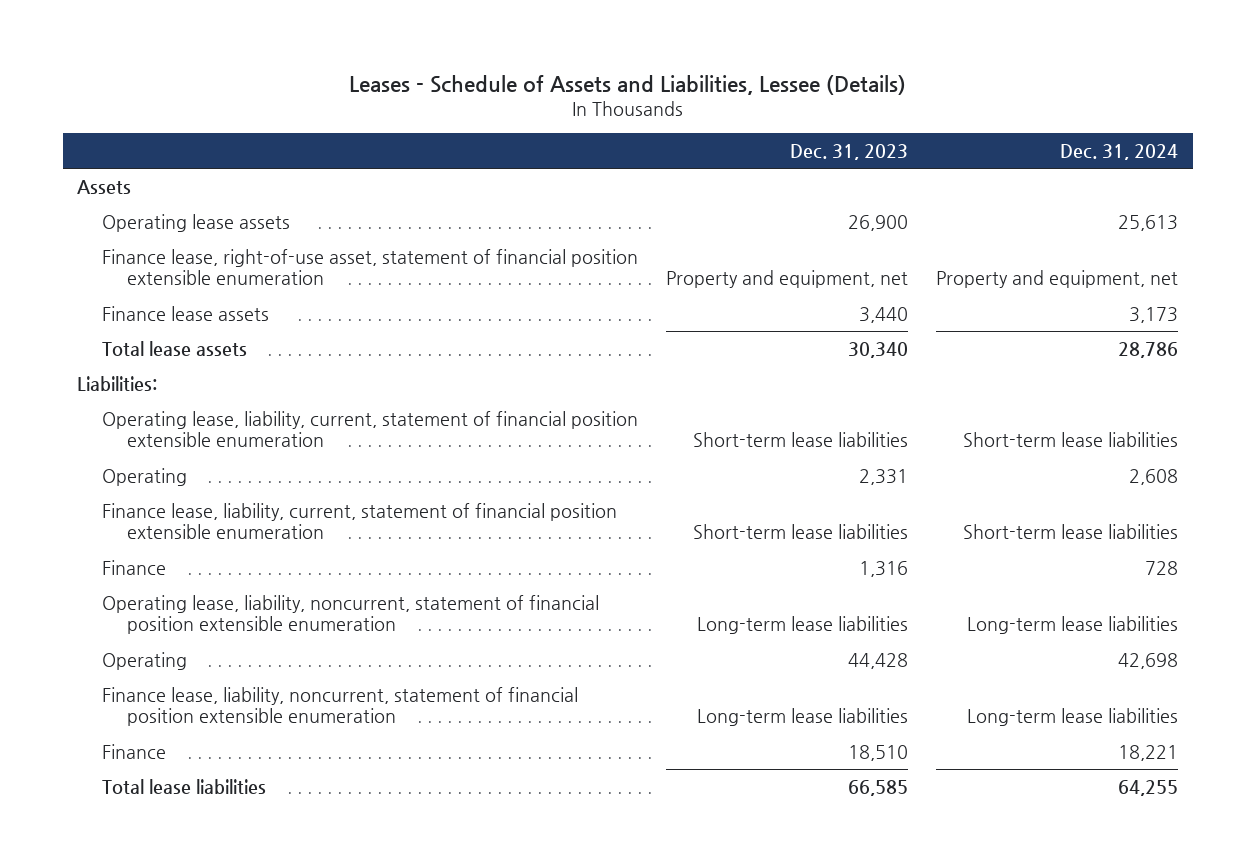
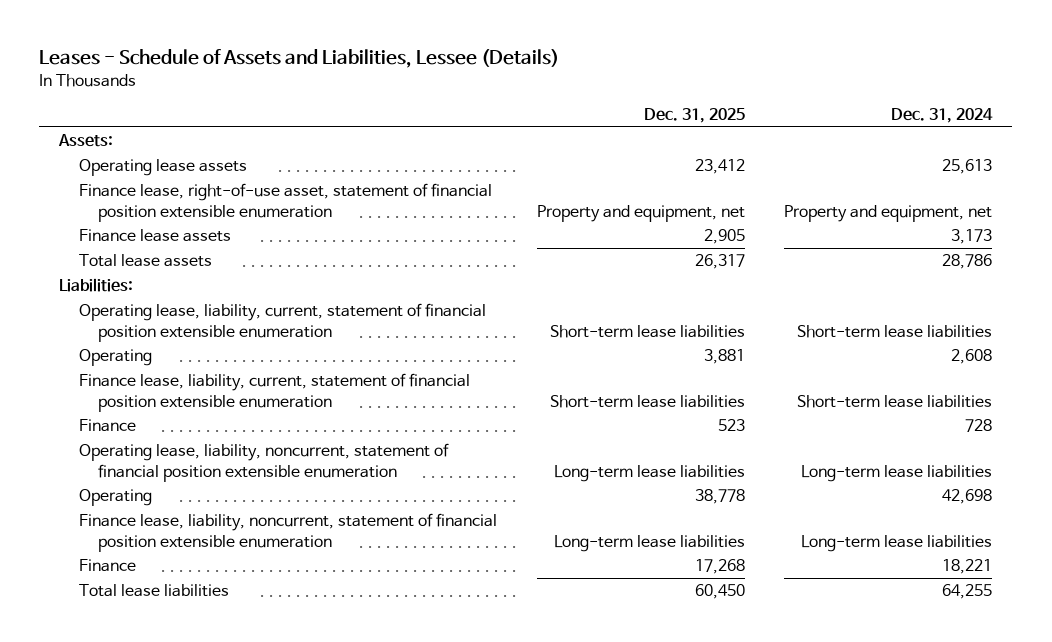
[790,143,909,160] Dec. 31, 2023 -> none
none -> [643,107,745,123] Dec. 31, 2025
[76,179,131,194] Assets -> [58,134,114,148] Assets:

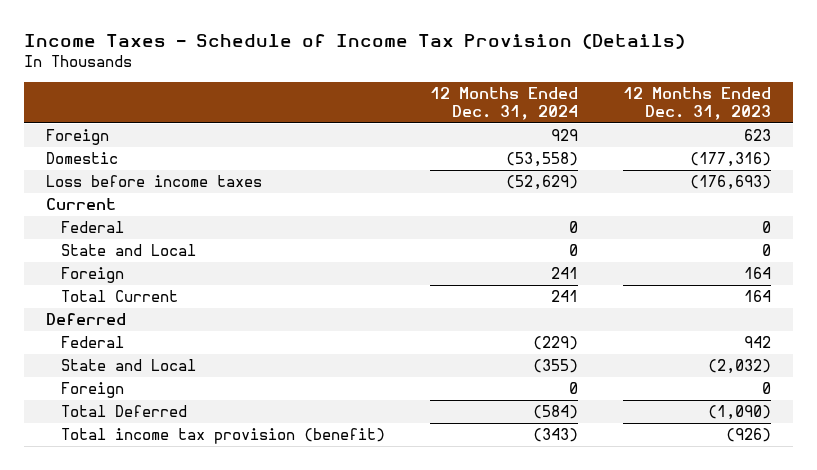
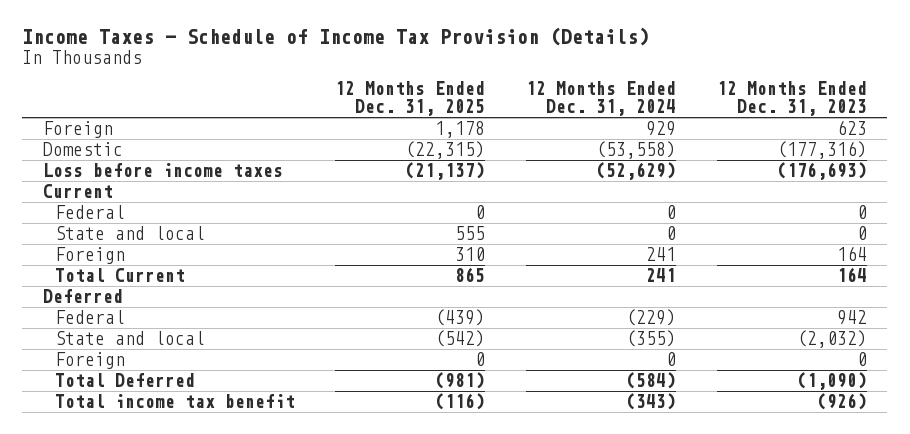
none -> [335,81,486,117] 12 Months Ended Dec. 31, 2025
[61,244,197,257] State and Local -> [54,226,205,241] State and local
[61,359,197,372] State and Local -> [54,331,205,346] State and local
[61,428,386,445] Total income tax provision (benefit) -> [54,394,295,409] Total income tax benefit

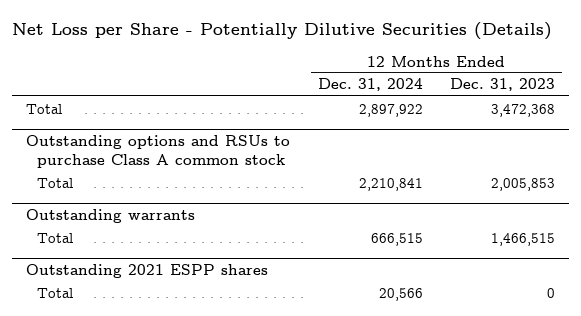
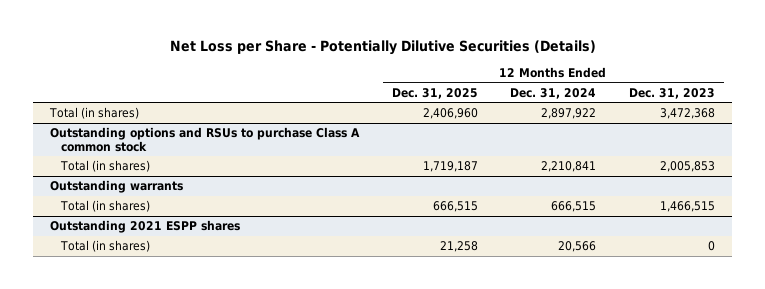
none -> [391,87,478,99] Dec. 31, 2025
[25,103,62,114] Total -> [48,107,139,120] Total (in shares)
[37,177,74,188] Total -> [60,160,151,173] Total (in shares)
[37,232,74,243] Total -> [60,200,151,213] Total (in shares)
[37,287,74,298] Total -> [60,240,151,253] Total (in shares)

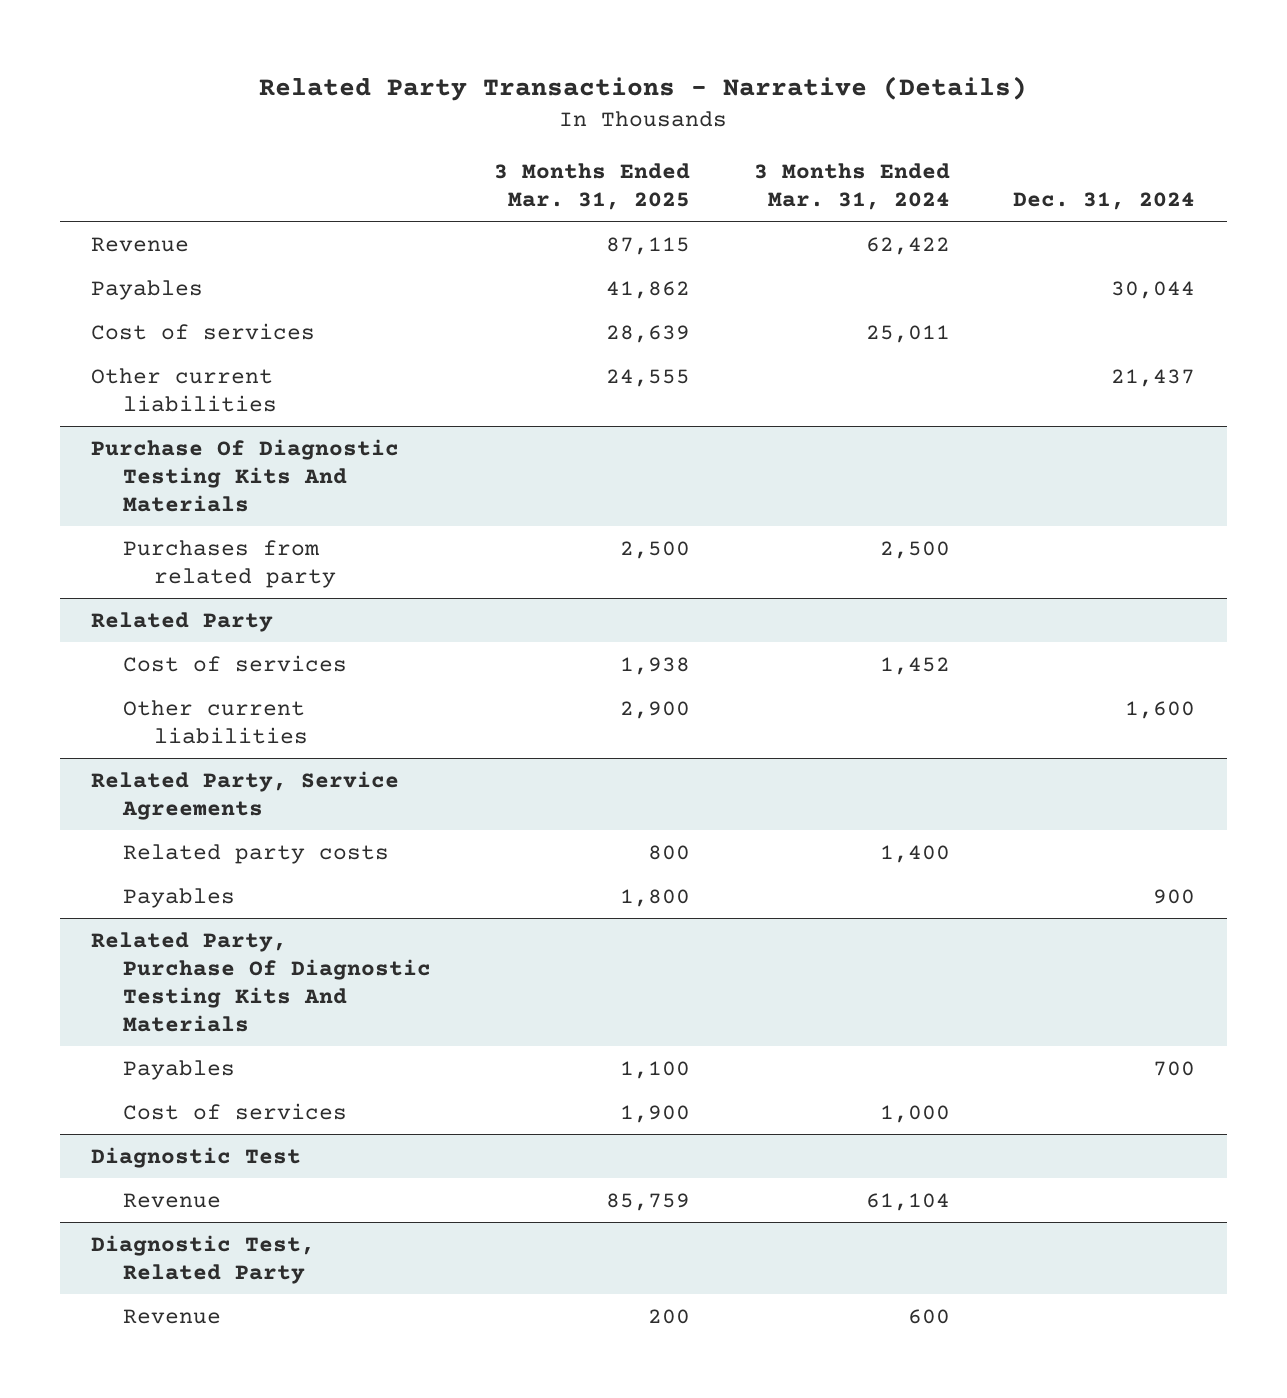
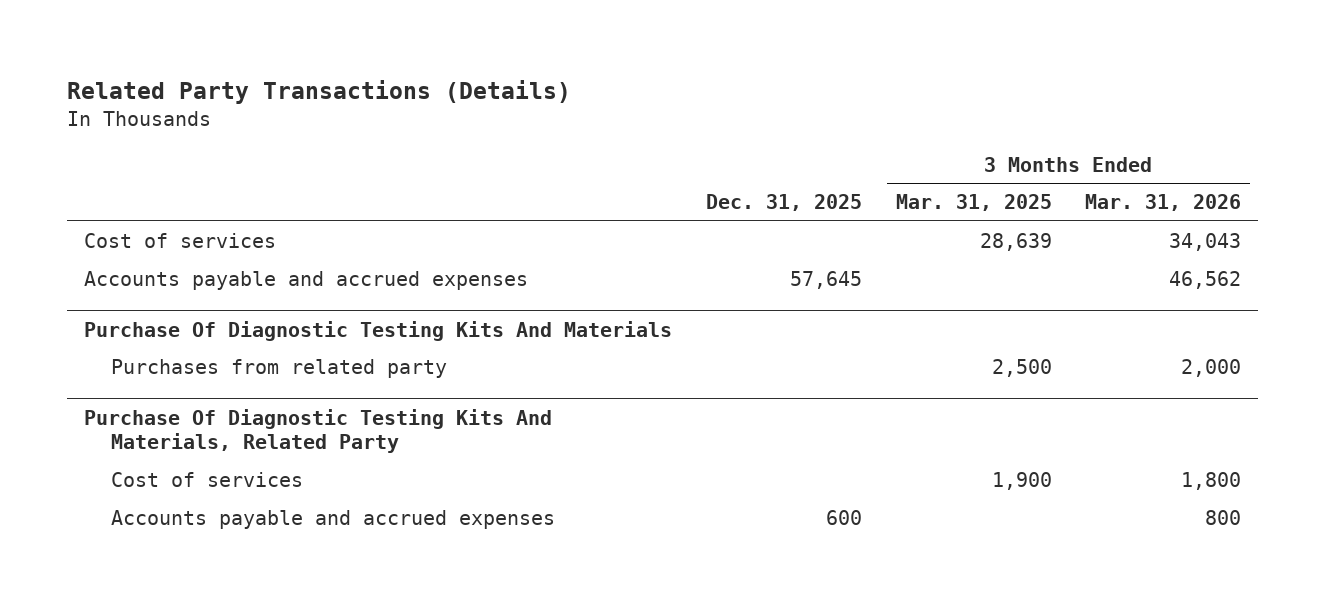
[259,76,1028,102] Related Party Transactions - Narrative (Details) -> [67,79,572,104] Related Party Transactions (Details)
[753,162,950,210] 3 Months Ended Mar. 31, 2024 -> none
[1013,191,1196,210] Dec. 31, 2024 -> none
none -> [705,194,862,212] Dec. 31, 2025
none -> [1085,194,1242,212] Mar. 31, 2026
[91,236,190,252] Revenue -> none
[91,279,204,300] Payables -> none
[91,367,277,412] Other current liabilities -> none
none -> [84,271,529,291] Accounts payable and accrued expenses
[91,611,274,632] Related Party -> none
[122,654,347,672] Cost of services -> none
[122,699,309,744] Other current liabilities -> none
[91,770,400,820] Related Party, Service Agreements -> none
[122,843,389,864] Related party costs -> none
[122,887,235,908] Payables -> none
[122,1059,235,1080] Payables -> none
[91,931,431,1032] Related Party, Purchase Of Diagnostic Testing Kits And Materials -> [84,408,553,454] Purchase Of Diagnostic Testing Kits And Materials, Related Party
[91,1146,302,1168] Diagnostic Test -> none
[122,1192,221,1208] Revenue -> none
[91,1234,316,1284] Diagnostic Test, Related Party -> none
[122,1308,221,1324] Revenue -> none
none -> [111,510,556,530] Accounts payable and accrued expenses

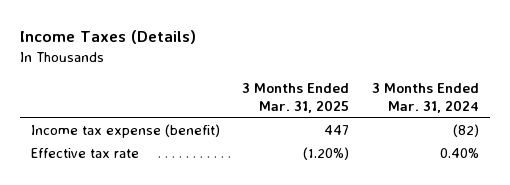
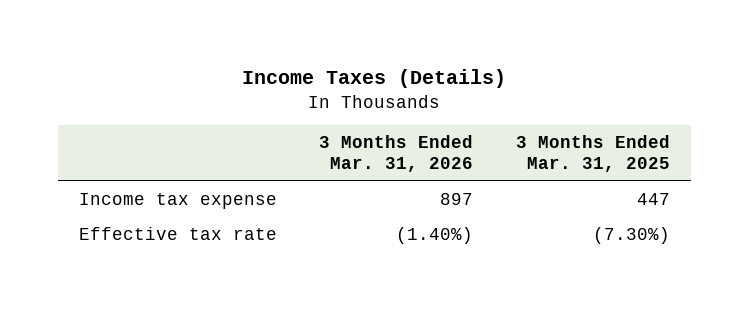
[371,82,479,114] 3 Months Ended Mar. 31, 2024 -> none
none -> [319,134,474,173] 3 Months Ended Mar. 31, 2026
[31,124,221,139] Income tax expense (benefit) -> [78,192,277,209] Income tax expense
[303,147,350,161] (1.20%) -> [592,226,670,244] (7.30%)

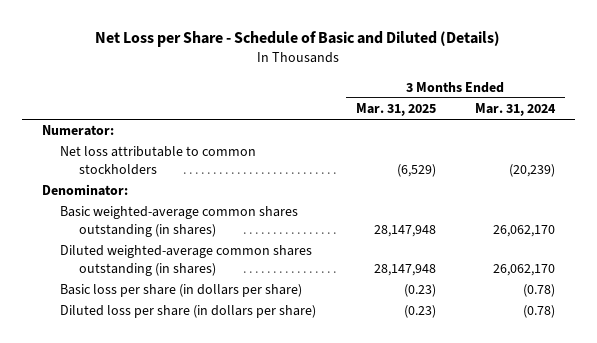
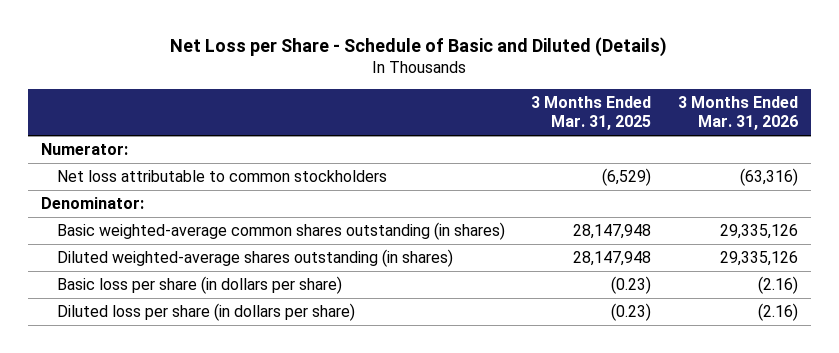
[475,103,557,117] Mar. 31, 2024 -> none
none -> [677,96,798,131] 3 Months Ended Mar. 31, 2026
[60,245,313,277] Diluted weighted-average common shares outstanding (in shares) -> [56,249,453,268] Diluted weighted-average shares outstanding (in shares)

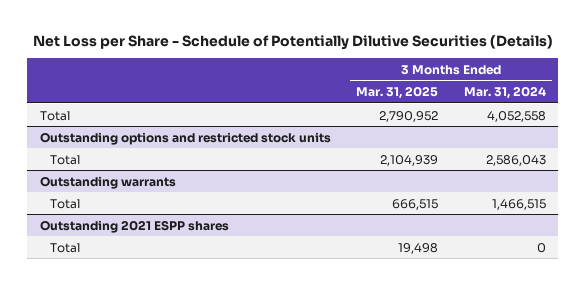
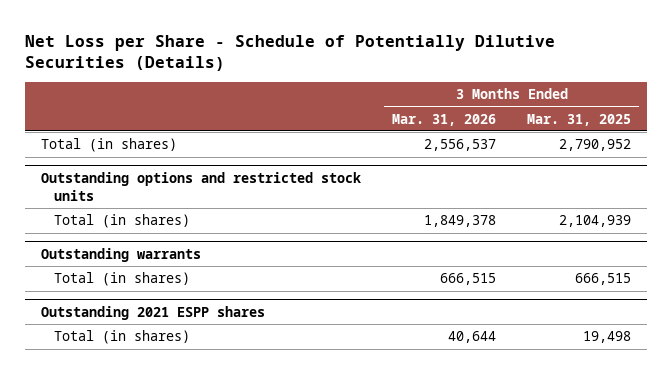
[463,86,546,100] Mar. 31, 2024 -> none
none -> [392,113,497,126] Mar. 31, 2026
[39,110,70,121] Total -> [40,138,177,153] Total (in shares)
[50,154,81,165] Total -> [54,214,191,229] Total (in shares)
[50,198,81,209] Total -> [54,272,191,287] Total (in shares)
[50,242,81,253] Total -> [54,330,191,345] Total (in shares)

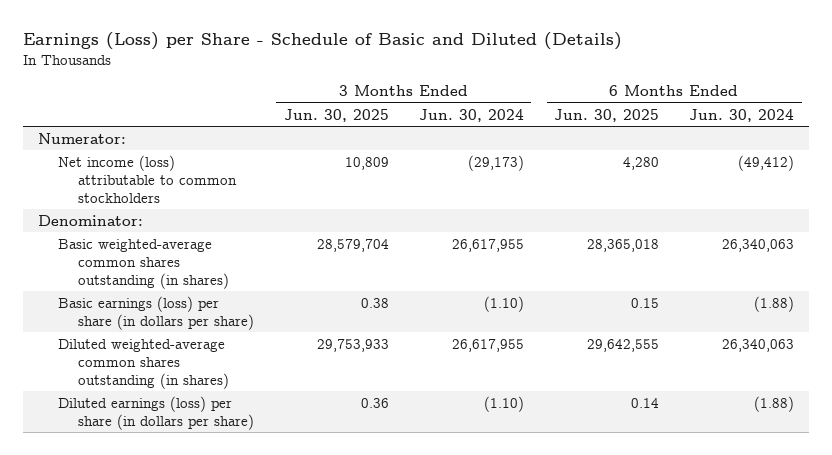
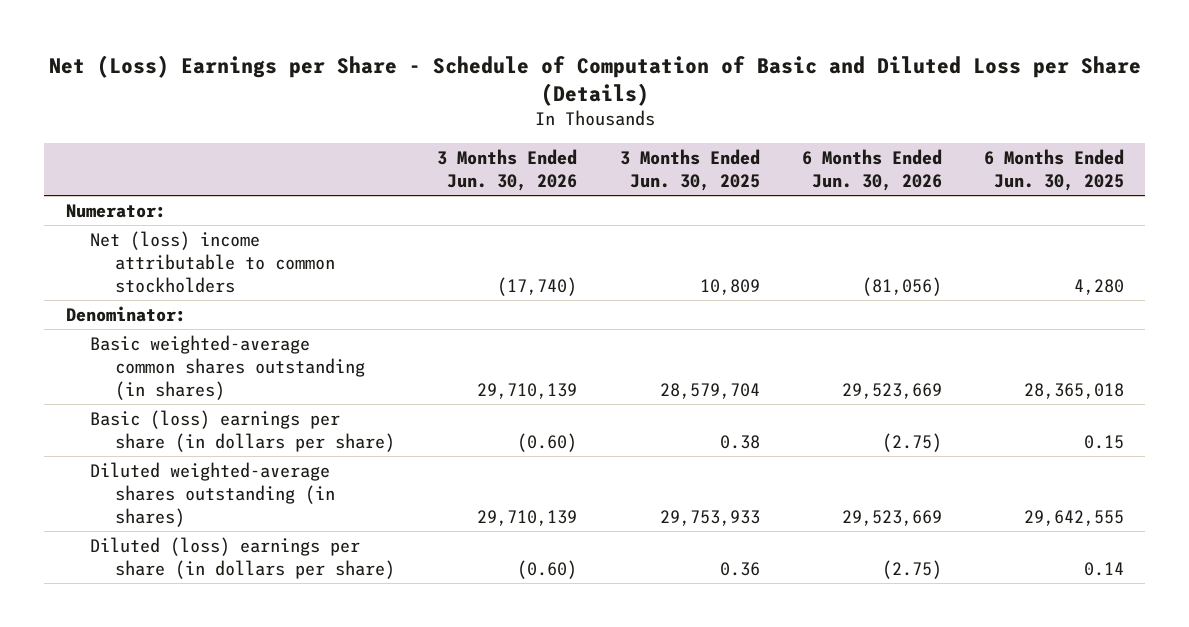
[22,32,622,51] Earnings (Loss) per Share - Schedule of Basic and Diluted (Details) -> [48,54,1141,106] Net (Loss) Earnings per Share - Schedule of Computation of Basic and Diluted Loss per Share (Details)
[418,108,524,122] Jun. 30, 2024 -> none
[689,108,795,122] Jun. 30, 2024 -> none
none -> [437,148,578,192] 3 Months Ended Jun. 30, 2026
none -> [801,148,942,192] 6 Months Ended Jun. 30, 2026
[57,154,237,203] Net income (loss) attributable to common stockholders -> [90,230,336,294] Net (loss) income attributable to common stockholders
[57,295,254,330] Basic earnings (loss) per share (in dollars per share) -> [90,409,396,452] Basic (loss) earnings per share (in dollars per share)
[57,338,229,389] Diluted weighted-average common shares outstanding (in shares) -> [90,461,336,528] Diluted weighted-average shares outstanding (in shares)
[57,395,254,430] Diluted earnings (loss) per share (in dollars per share) -> [90,536,396,579] Diluted (loss) earnings per share (in dollars per share)

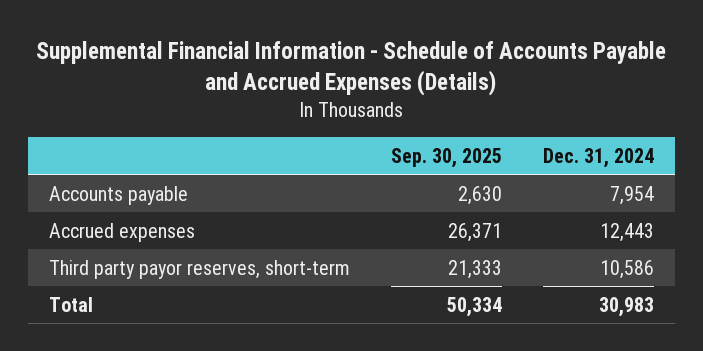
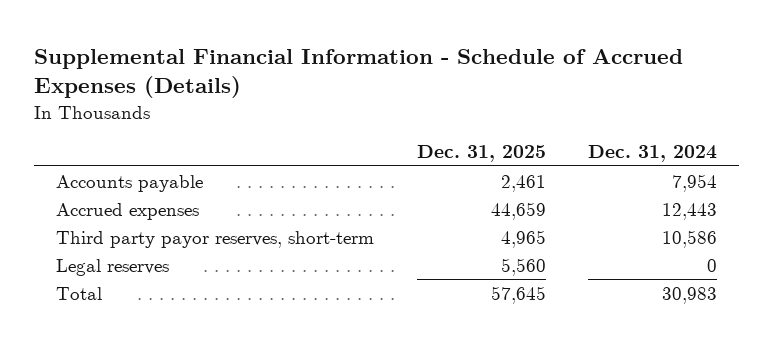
[36,41,667,97] Supplemental Financial Information - Schedule of Accounts Payable and Accrued Expenses (Details) -> [34,48,684,99] Supplemental Financial Information - Schedule of Accrued Expenses (Details)
[390,148,502,169] Sep. 30, 2025 -> none
none -> [416,145,546,163] Dec. 31, 2025
none -> [55,258,169,276] Legal reserves

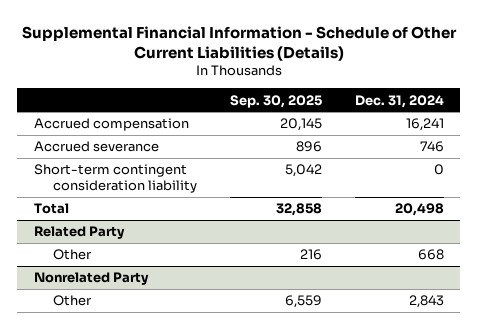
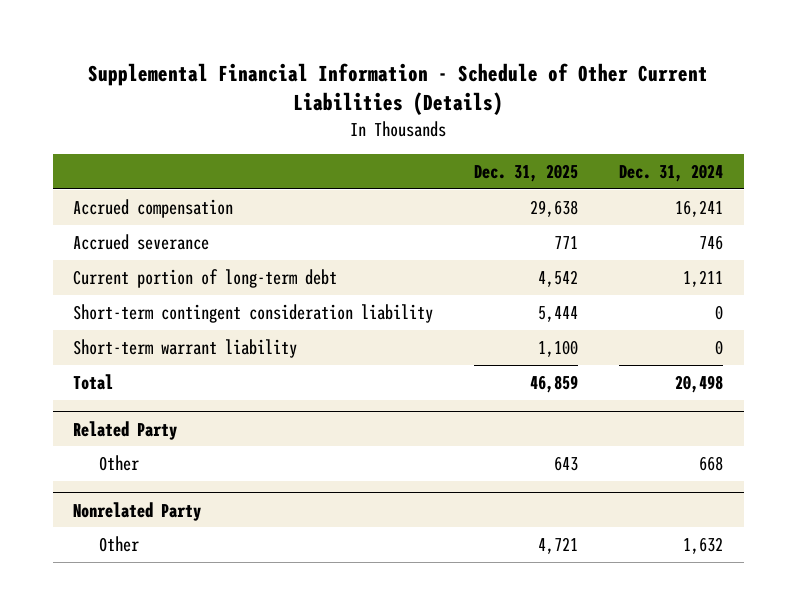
[230,94,323,108] Sep. 30, 2025 -> none
none -> [474,164,579,183] Dec. 31, 2025
none -> [73,268,338,288] Current portion of long-term debt
none -> [73,338,298,358] Short-term warrant liability
[408,295,444,309] 2,843 -> [683,536,724,554] 1,632

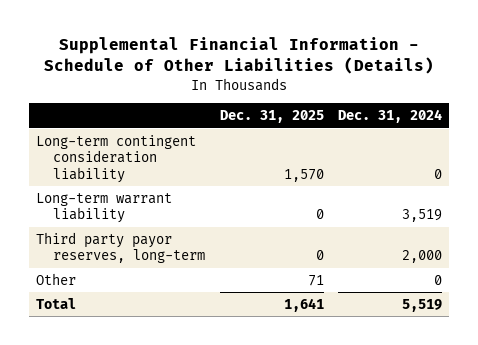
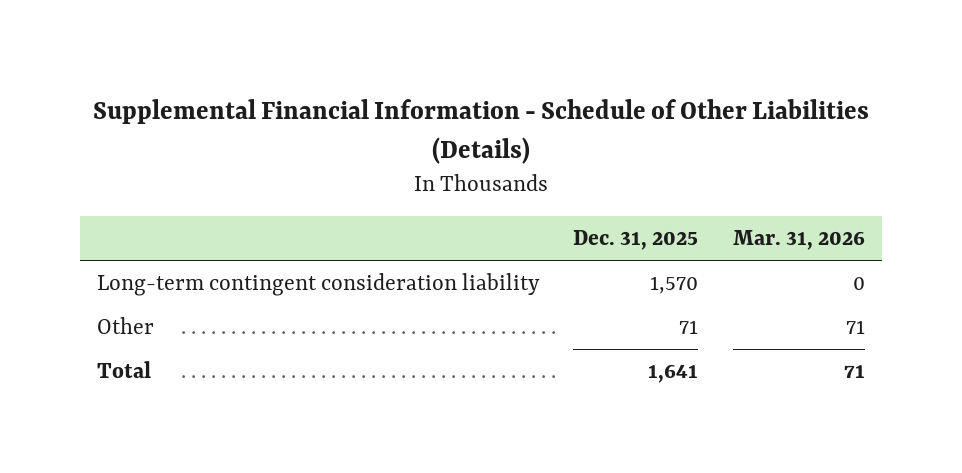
[338,109,443,124] Dec. 31, 2024 -> none
none -> [732,230,865,251] Mar. 31, 2026
[35,192,172,224] Long-term warrant liability -> none
[35,231,206,264] Third party payor reserves, long-term -> none

